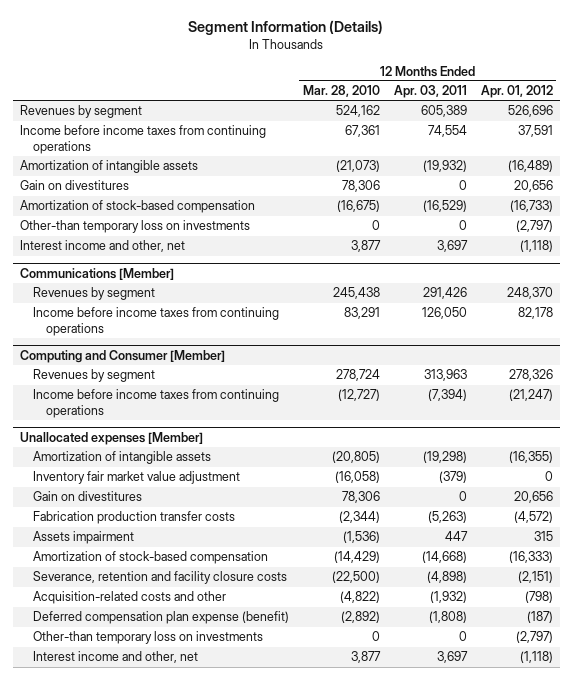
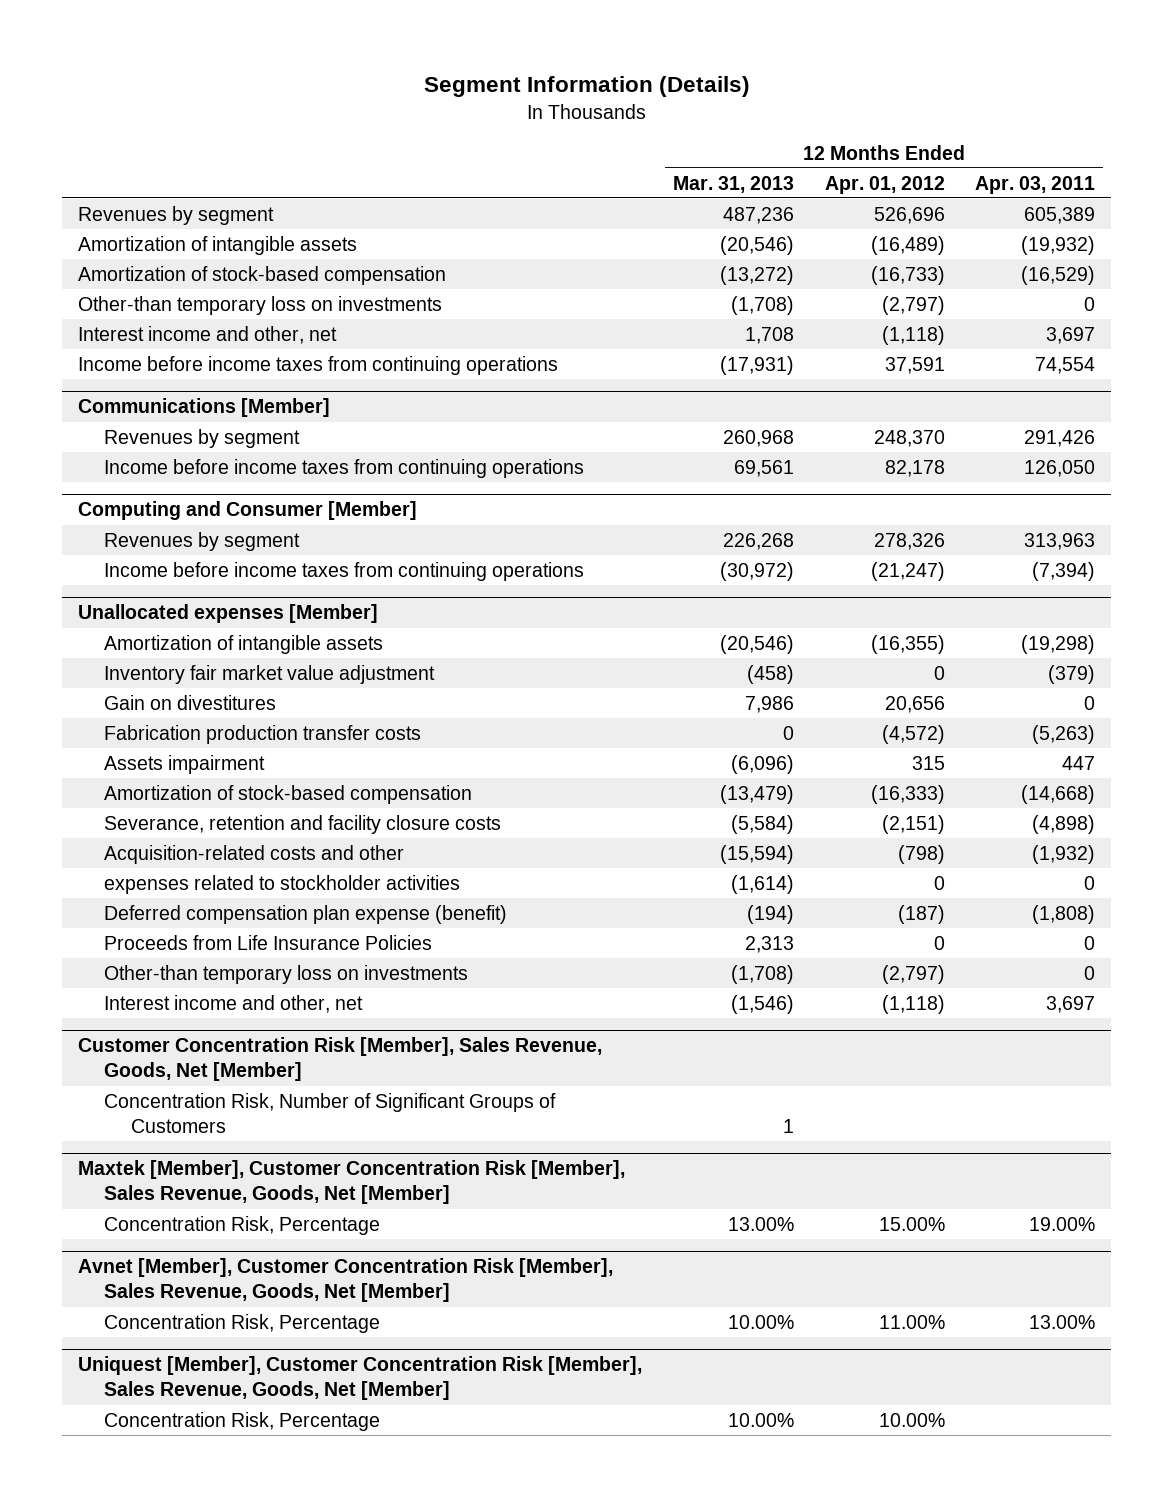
[302,85,380,98] Mar. 28, 2010 -> none
none -> [672,175,794,193] Mar. 31, 2013
[19,180,129,191] Gain on divestitures -> none
[19,125,266,154] Income before income taxes from continuing operations -> [77,355,558,375] Income before income taxes from continuing operations
none -> [104,874,461,894] expenses related to stockholder activities
none -> [104,934,433,950] Proceeds from Life Insurance Policies
none -> [77,1037,602,1082] Customer Concentration Risk [Member], Sales Revenue, Goods, Net [Member]
none -> [104,1092,557,1133] Concentration Risk, Number of Significant Groups of Customers
none -> [77,1160,625,1205] Maxtek [Member], Customer Concentration Risk [Member], Sales Revenue, Goods, Net [Member]
none -> [104,1215,381,1235] Concentration Risk, Percentage
none -> [77,1258,613,1303] Avnet [Member], Customer Concentration Risk [Member], Sales Revenue, Goods, Net [Member]
none -> [104,1313,381,1333] Concentration Risk, Percentage
none -> [77,1356,642,1401] Uniquest [Member], Customer Concentration Risk [Member], Sales Revenue, Goods, Net [Member]
none -> [104,1411,381,1431] Concentration Risk, Percentage

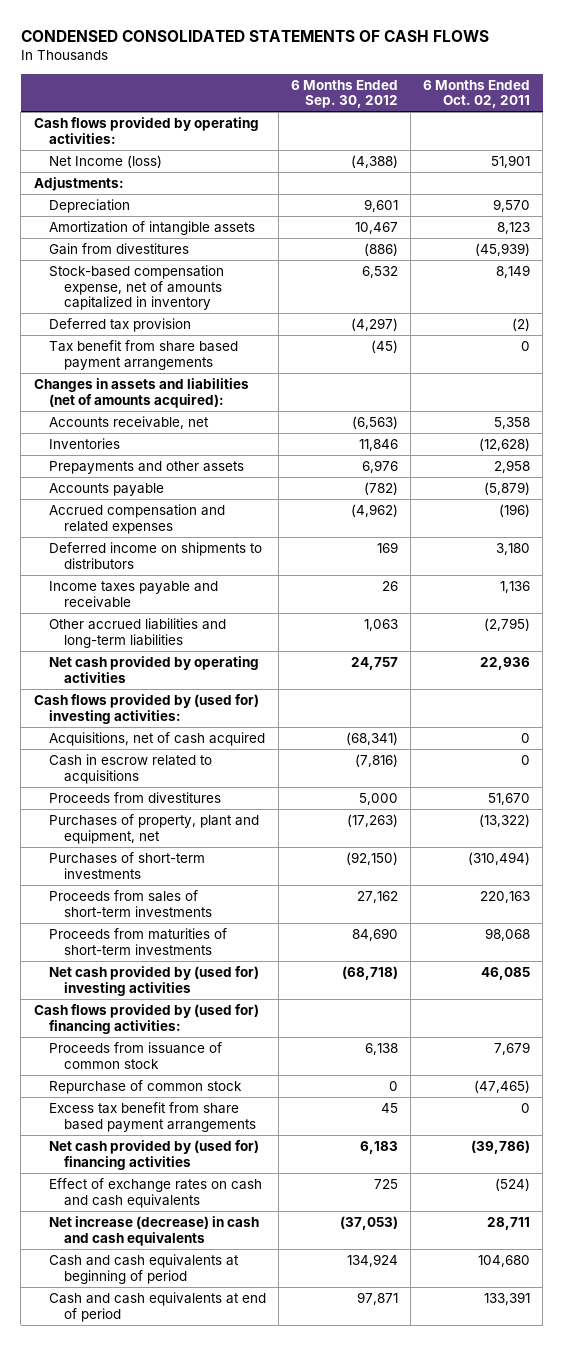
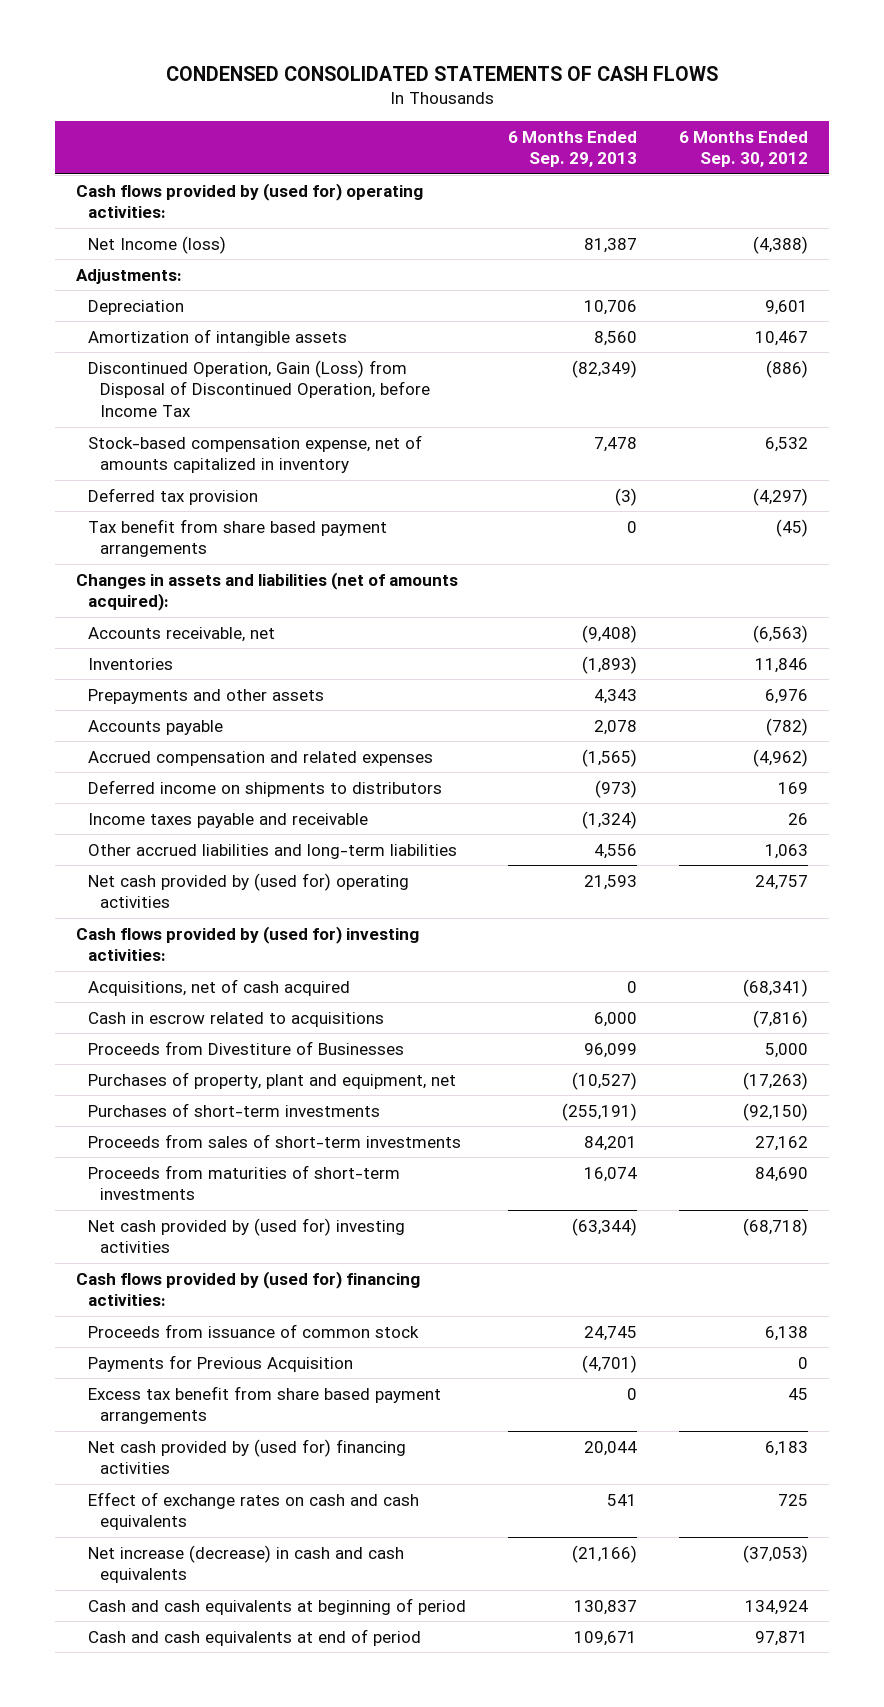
[423,79,531,109] 6 Months Ended Oct. 02, 2011 -> none
none -> [507,130,637,168] 6 Months Ended Sep. 29, 2013
[33,116,259,144] Cash flows provided by operating activities: -> [75,182,423,219] Cash flows provided by (used for) operating activities:
[48,242,189,255] Gain from divestitures -> [87,359,431,418] Discontinued Operation, Gain (Loss) from Disposal of Discontinued Operation, before Income Tax
[48,655,259,683] Net cash provided by operating activities -> [87,872,409,909] Net cash provided by (used for) operating activities
[48,791,221,803] Proceeds from divestitures -> [87,1040,404,1055] Proceeds from Divestiture of Businesses
[48,1079,242,1094] Repurchase of common stock -> none
none -> [87,1354,353,1372] Payments for Previous Acquisition

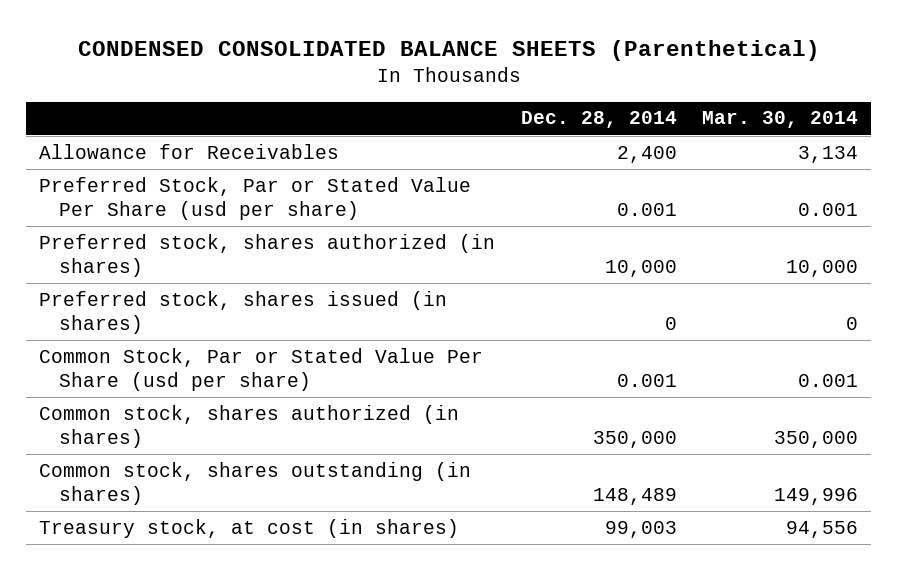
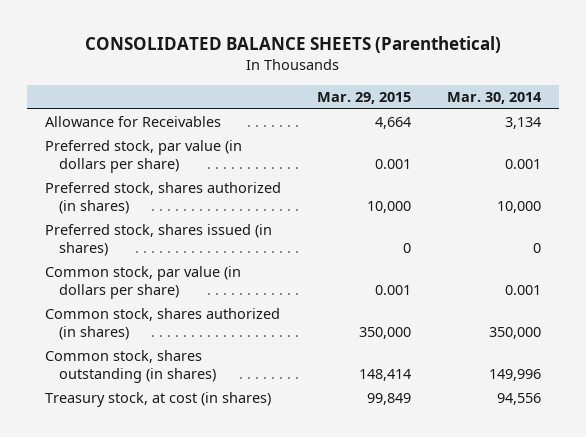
[77,39,820,61] CONDENSED CONSOLIDATED BALANCE SHEETS (Parenthetical) -> [85,36,502,54] CONSOLIDATED BALANCE SHEETS (Parenthetical)
[520,111,677,129] Dec. 28, 2014 -> none
none -> [317,92,412,105] Mar. 29, 2015
[38,176,471,221] Preferred Stock, Par or Stated Value Per Share (usd per share) -> [45,140,243,174] Preferred stock, par value (in dollars per share)
[38,347,483,392] Common Stock, Par or Stated Value Per Share (usd per share) -> [45,266,242,300] Common stock, par value (in dollars per share)

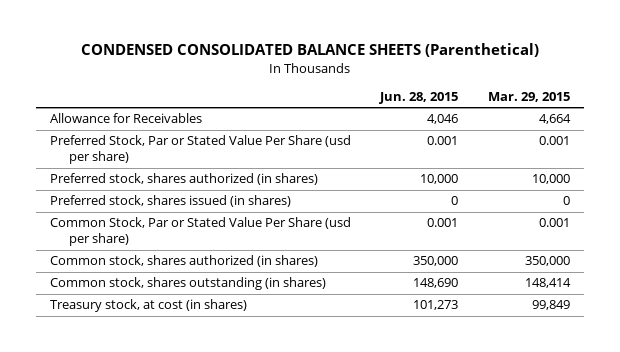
[85,36,502,54] CONSOLIDATED BALANCE SHEETS (Parenthetical) -> [80,43,539,58] CONDENSED CONSOLIDATED BALANCE SHEETS (Parenthetical)
[447,92,543,105] Mar. 30, 2014 -> none
none -> [379,91,459,104] Jun. 28, 2015
[45,140,243,174] Preferred stock, par value (in dollars per share) -> [50,135,352,165] Preferred Stock, Par or Stated Value Per Share (usd per share)
[45,266,242,300] Common stock, par value (in dollars per share) -> [50,217,352,247] Common Stock, Par or Stated Value Per Share (usd per share)

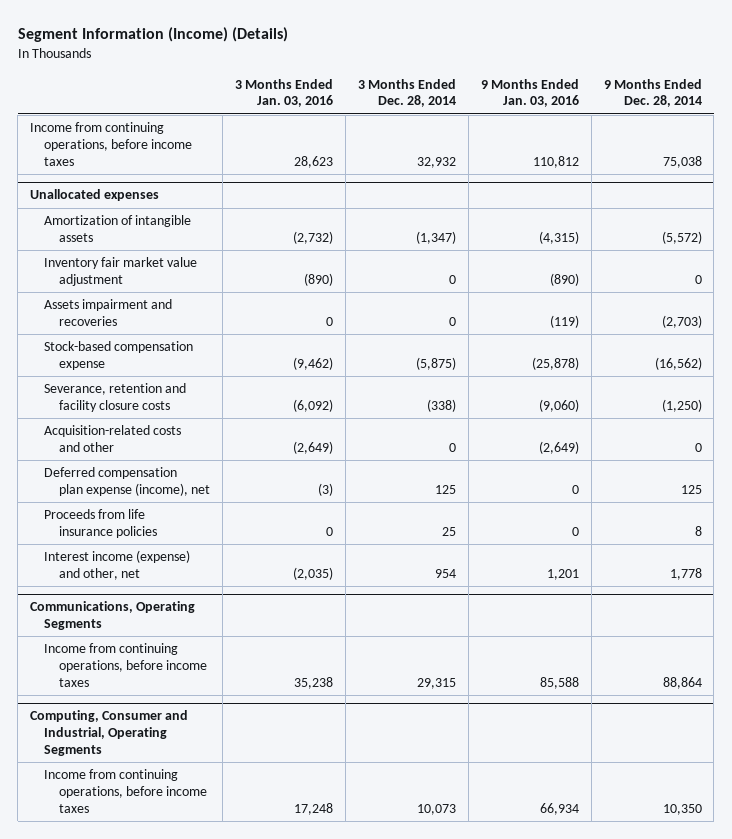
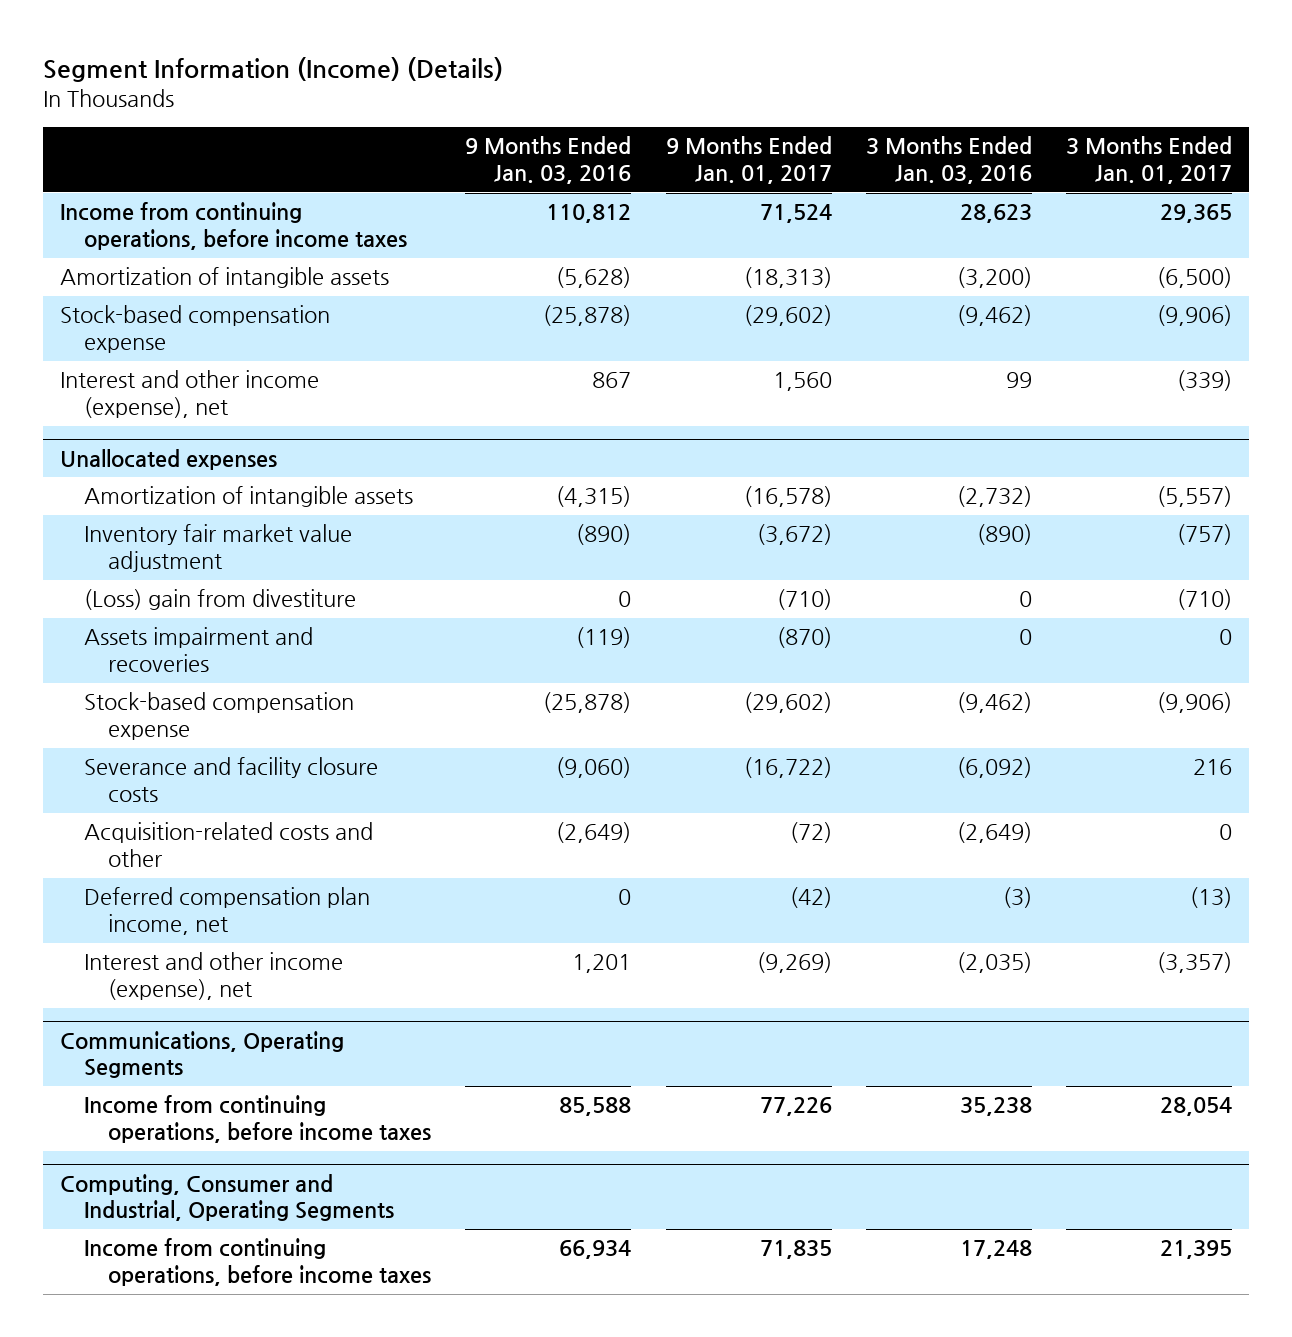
[357,78,456,108] 3 Months Ended Dec. 28, 2014 -> none
[603,78,702,108] 9 Months Ended Dec. 28, 2014 -> none
none -> [665,136,832,185] 9 Months Ended Jan. 01, 2017
none -> [1065,136,1232,185] 3 Months Ended Jan. 01, 2017
none -> [60,267,390,289] Amortization of intangible assets
none -> [60,305,331,354] Stock-based compensation expense
none -> [60,370,320,419] Interest and other income (expense), net
none -> [84,589,357,611] (Loss) gain from divestiture
[44,383,187,412] Severance, retention and facility closure costs -> [84,757,379,803] Severance and facility closure costs
[44,509,157,538] Proceeds from life insurance policies -> none
[44,467,210,496] Deferred compensation plan expense (income), net -> [84,887,371,936] Deferred compensation plan income, net
[44,550,191,580] Interest income (expense) and other, net -> [84,952,344,1001] Interest and other income (expense), net

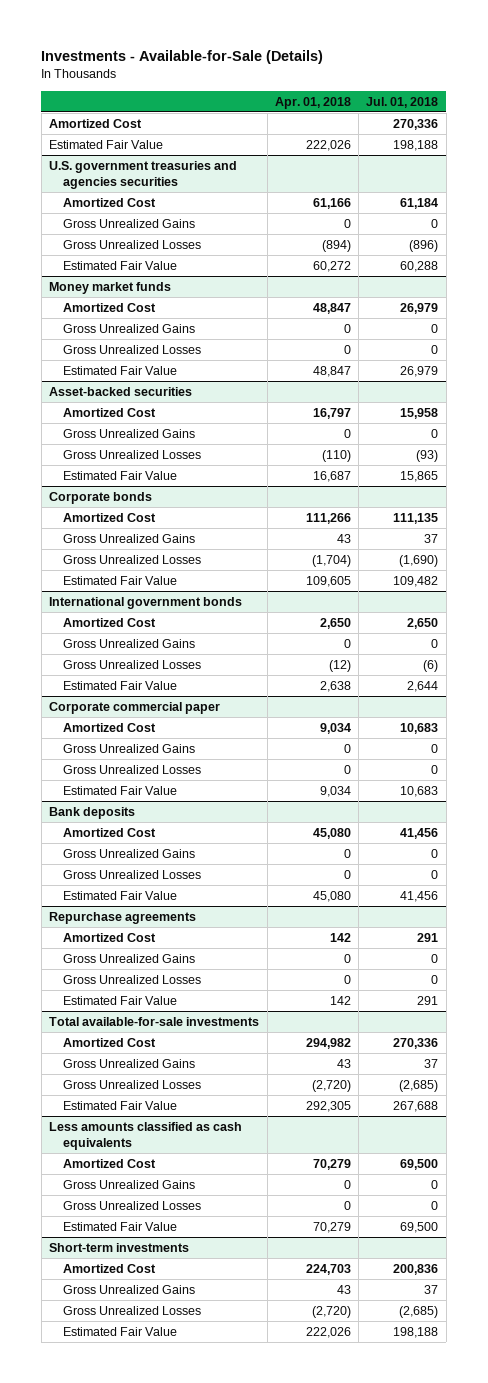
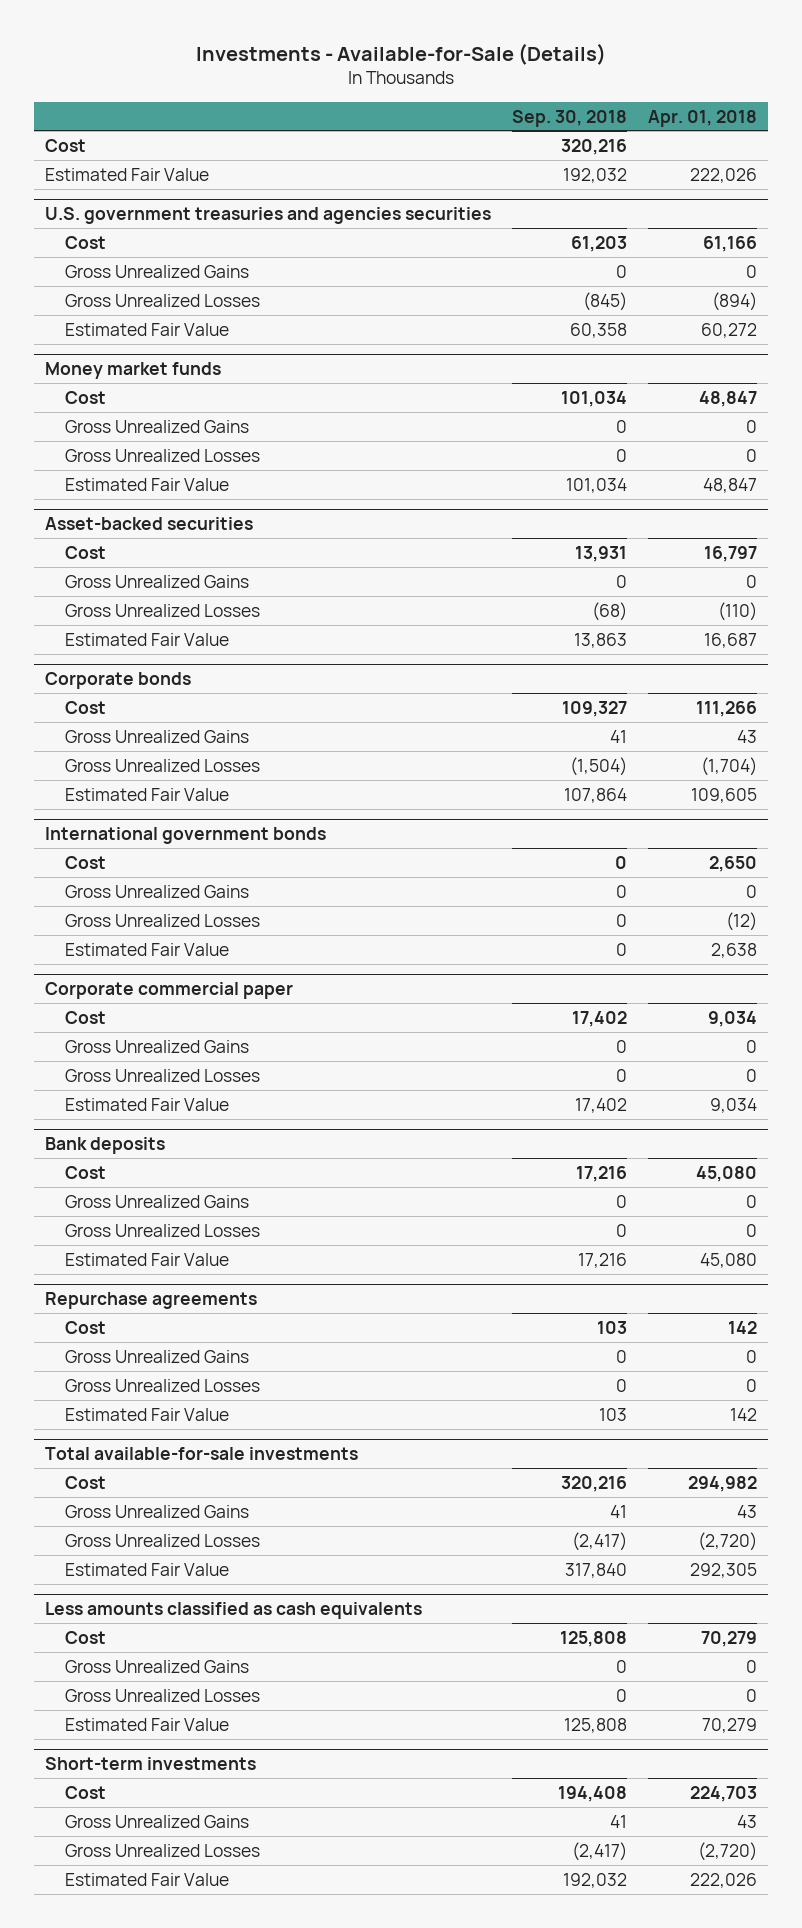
[366,96,439,108] Jul. 01, 2018 -> none
none -> [511,109,627,127] Sep. 30, 2018
[49,118,143,128] Amortized Cost -> [44,138,86,152] Cost
[63,197,157,207] Amortized Cost -> [65,235,107,249] Cost
[63,302,157,312] Amortized Cost -> [65,390,107,404] Cost
[63,407,157,417] Amortized Cost -> [65,545,107,559] Cost
[63,512,157,522] Amortized Cost -> [65,700,107,714] Cost
[63,617,157,627] Amortized Cost -> [65,855,107,869] Cost
[63,722,157,732] Amortized Cost -> [65,1010,107,1024] Cost
[63,827,157,837] Amortized Cost -> [65,1165,107,1179] Cost
[63,932,157,942] Amortized Cost -> [65,1320,107,1334] Cost
[63,1037,157,1047] Amortized Cost -> [65,1475,107,1489] Cost
[63,1158,157,1168] Amortized Cost -> [65,1630,107,1644] Cost
[63,1263,157,1273] Amortized Cost -> [65,1785,107,1799] Cost

